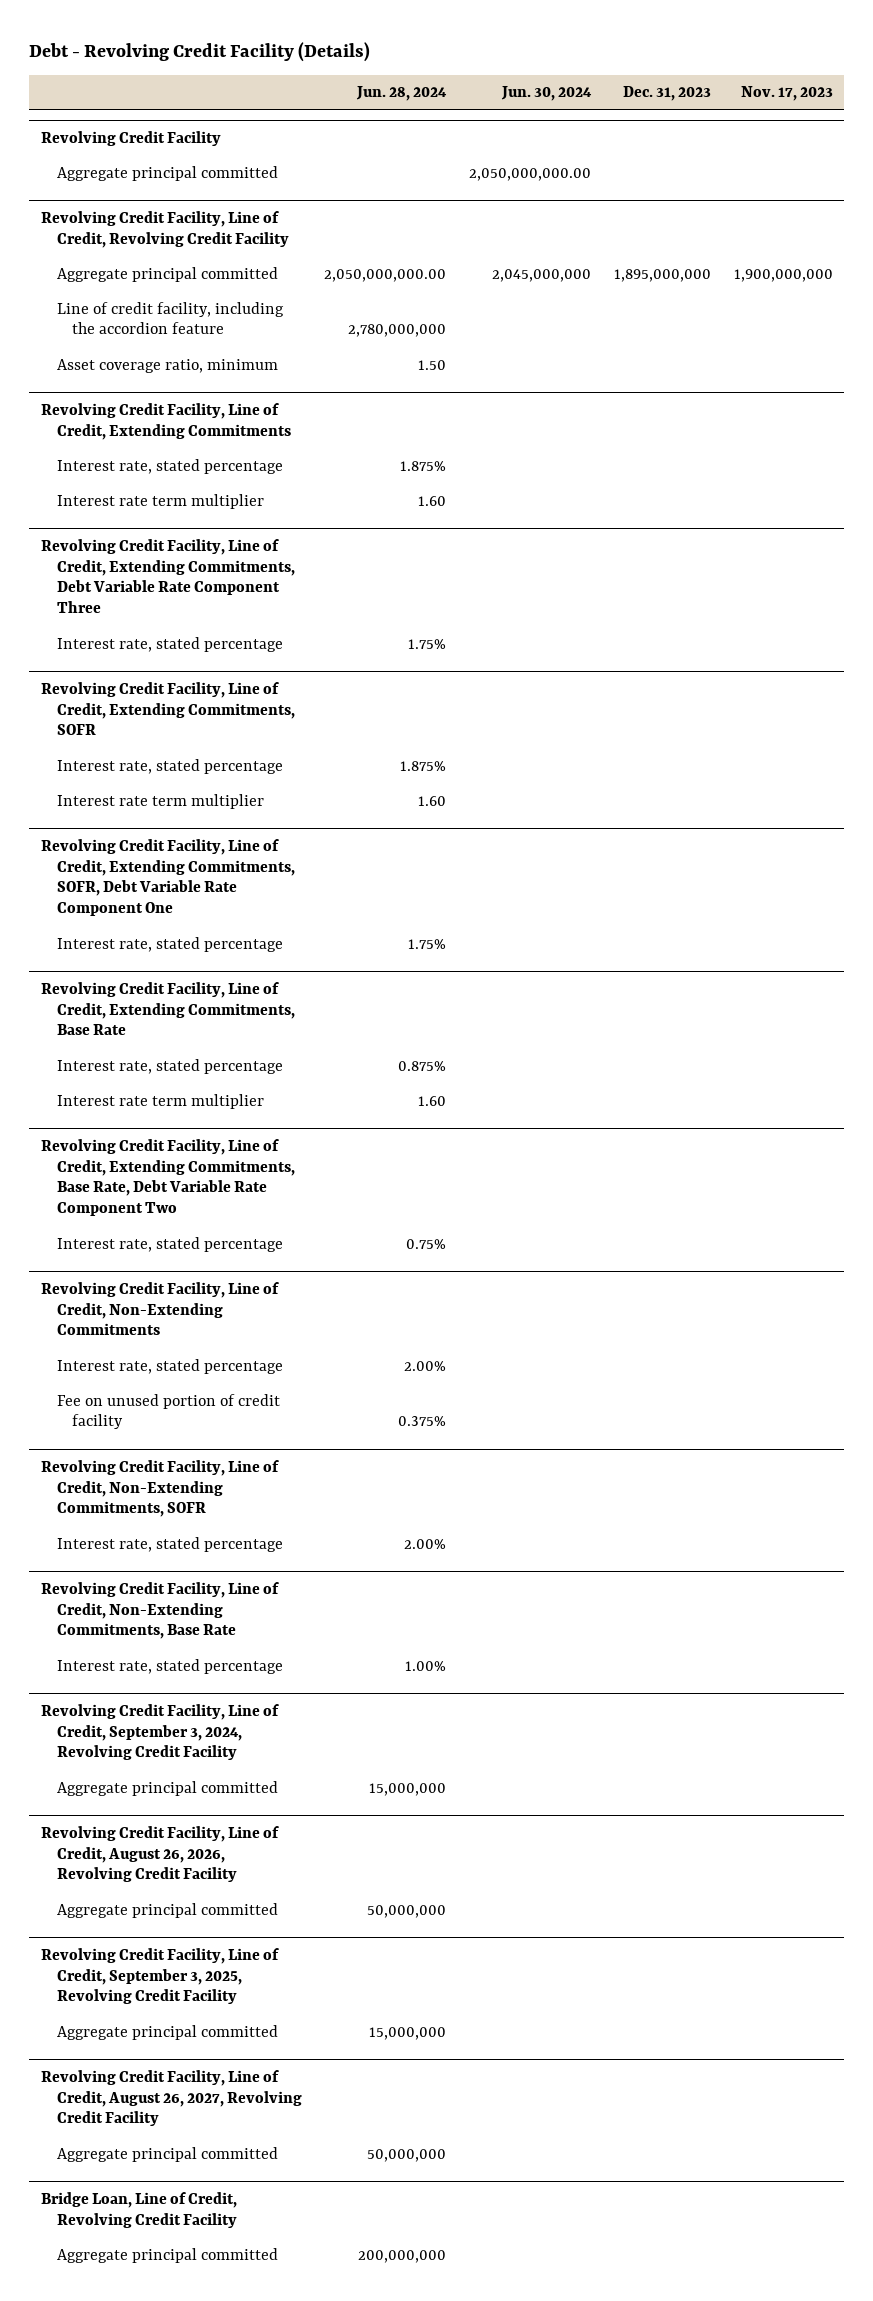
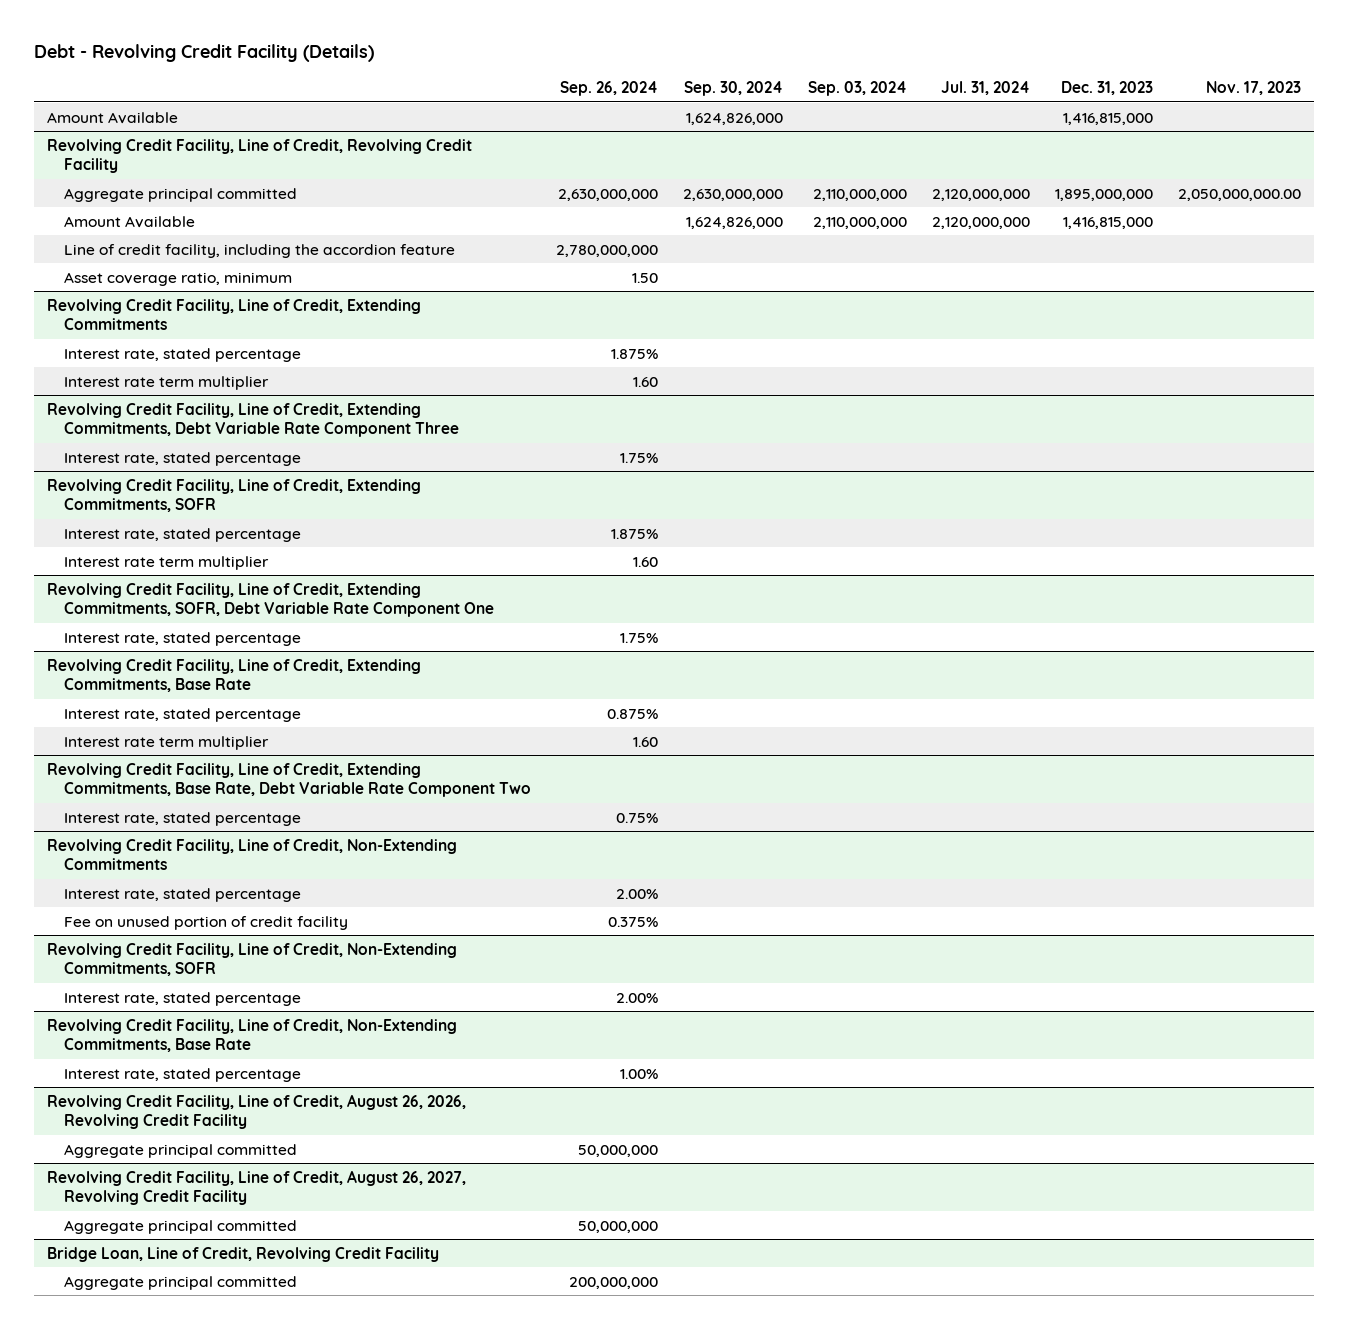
[356,86,448,102] Jun. 28, 2024 -> none
[501,86,593,102] Jun. 30, 2024 -> none
none -> [560,81,659,97] Sep. 26, 2024
none -> [684,81,784,97] Sep. 30, 2024
none -> [808,81,908,97] Sep. 03, 2024
none -> [941,81,1031,96] Jul. 31, 2024
[40,130,221,146] Revolving Credit Facility -> none
[56,165,278,181] Aggregate principal committed -> none
none -> [46,111,178,124] Amount Available
[733,268,833,282] 1,900,000,000 -> [1178,188,1302,201] 2,050,000,000.00
none -> [64,215,196,228] Amount Available
[40,1703,279,1761] Revolving Credit Facility, Line of Credit, September 3, 2024, Revolving Credit Facility -> none
[56,1780,278,1796] Aggregate principal committed -> none
[40,1947,279,2005] Revolving Credit Facility, Line of Credit, September 3, 2025, Revolving Credit Facility -> none
[56,2024,278,2040] Aggregate principal committed -> none

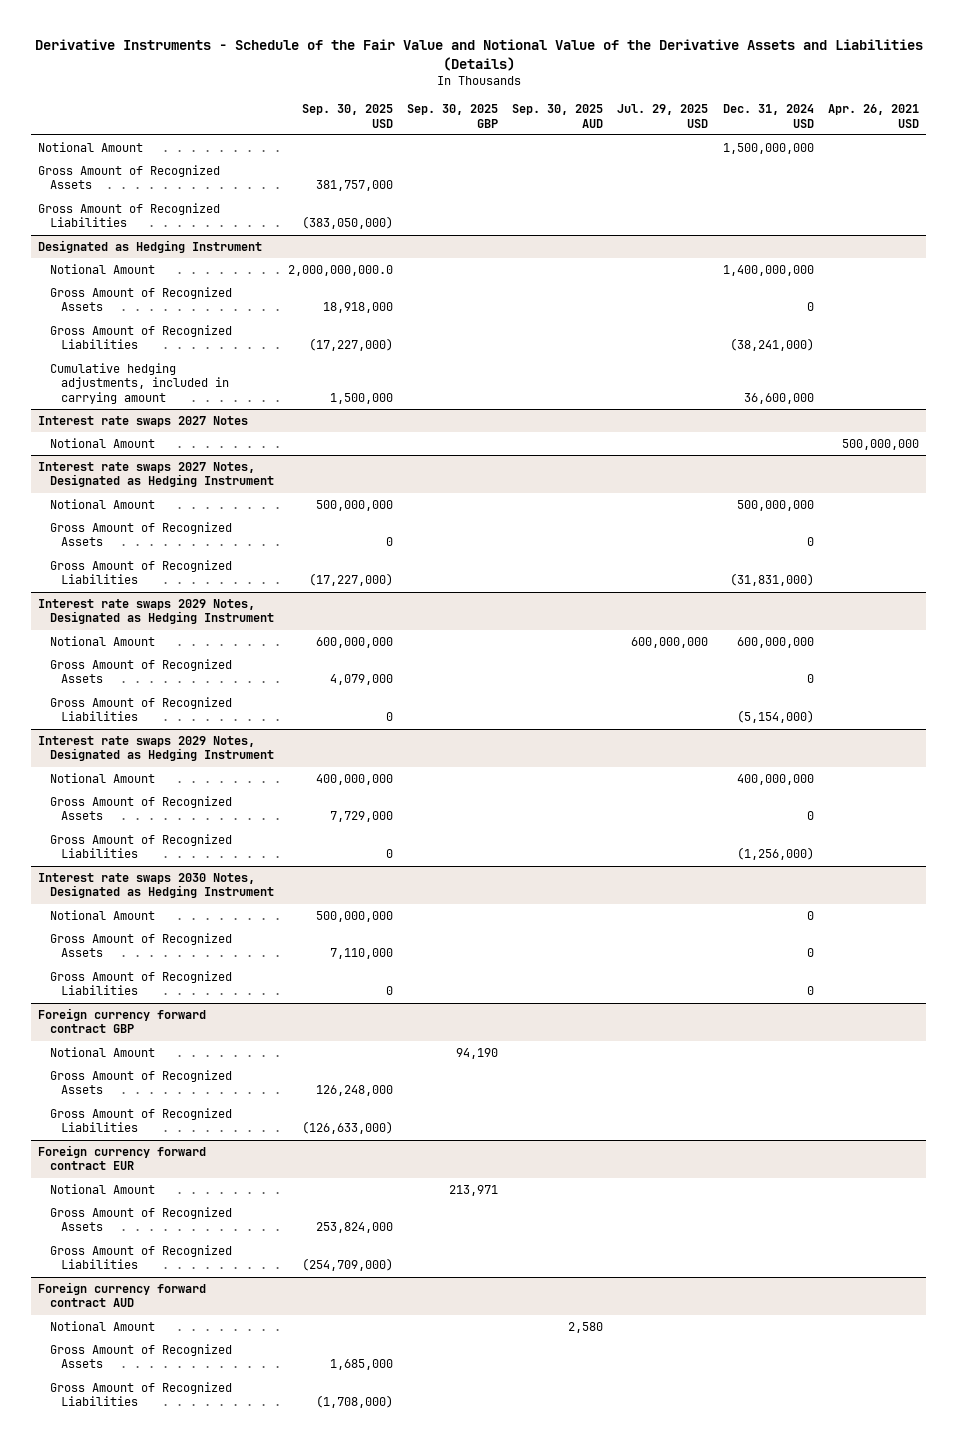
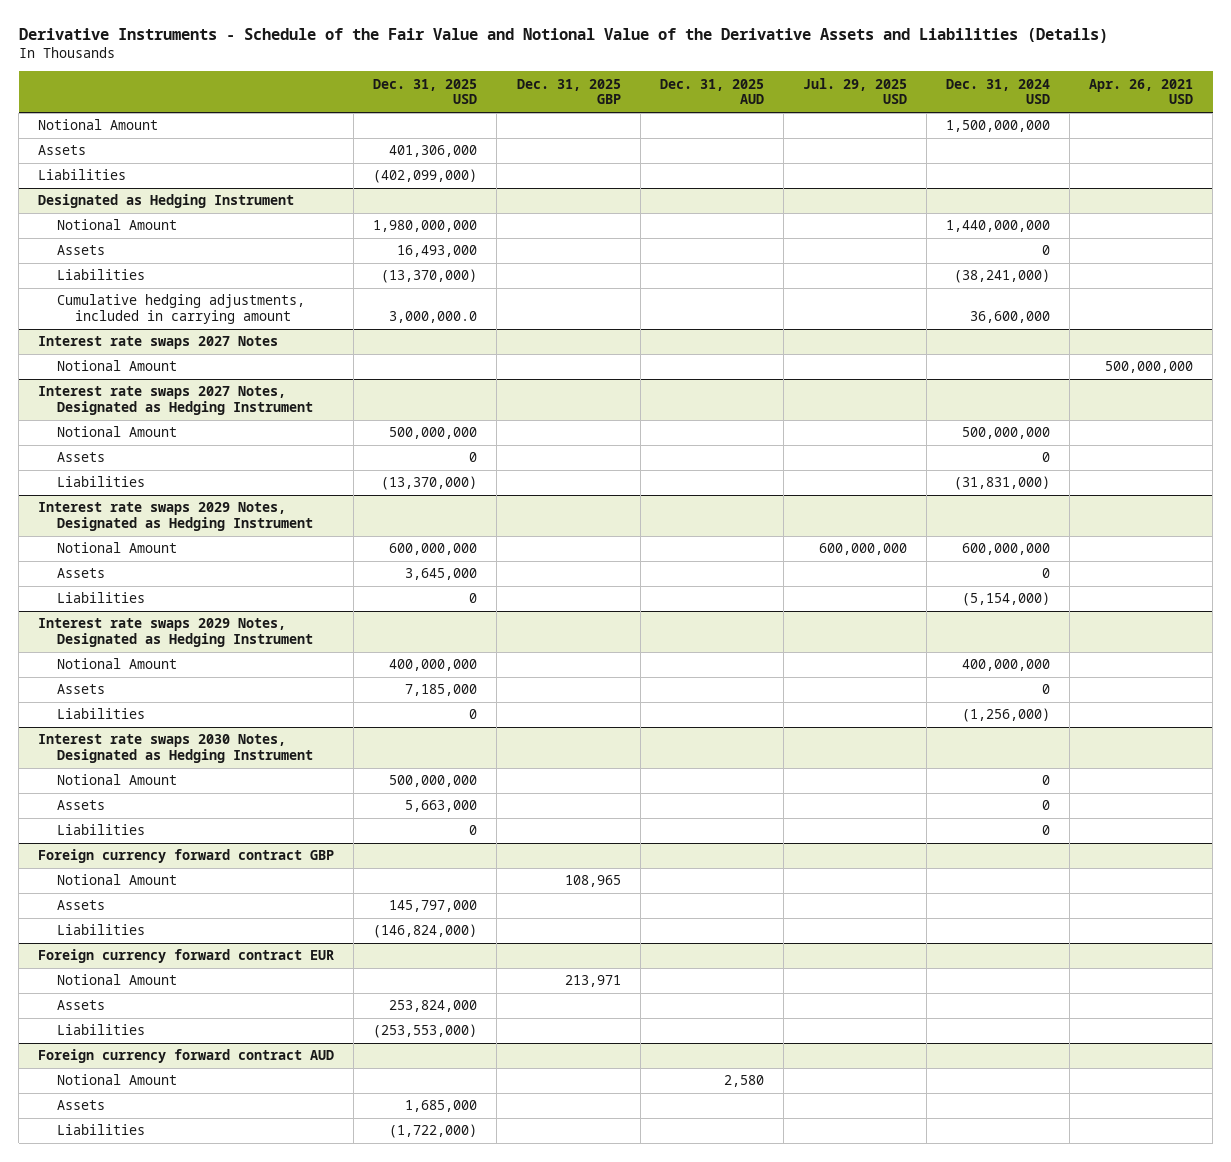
[301,104,393,128] Sep. 30, 2025 USD -> none
[407,104,499,128] Sep. 30, 2025 GBP -> none
[512,104,604,128] Sep. 30, 2025 AUD -> none
none -> [373,78,478,105] Dec. 31, 2025 USD
none -> [516,78,621,105] Dec. 31, 2025 GBP
none -> [659,78,764,105] Dec. 31, 2025 AUD
[38,165,221,190] Gross Amount of Recognized Assets -> [38,145,87,156] Assets
[38,203,221,228] Gross Amount of Recognized Liabilities -> [38,169,127,181] Liabilities
[722,265,814,277] 1,400,000,000 -> [945,220,1050,233] 1,440,000,000
[49,287,232,312] Gross Amount of Recognized Assets -> [56,245,105,256] Assets
[49,325,232,350] Gross Amount of Recognized Liabilities -> [56,269,145,281] Liabilities
[49,522,232,547] Gross Amount of Recognized Assets -> [56,452,105,463] Assets
[49,560,232,585] Gross Amount of Recognized Liabilities -> [56,476,145,488] Liabilities
[49,659,232,684] Gross Amount of Recognized Assets -> [56,568,105,579] Assets
[49,697,232,722] Gross Amount of Recognized Liabilities -> [56,592,145,604] Liabilities
[49,796,232,821] Gross Amount of Recognized Assets -> [56,684,105,695] Assets
[49,834,232,859] Gross Amount of Recognized Liabilities -> [56,708,145,720] Liabilities
[49,933,232,958] Gross Amount of Recognized Assets -> [56,800,105,811] Assets
[49,971,232,996] Gross Amount of Recognized Liabilities -> [56,824,145,836] Liabilities
[49,1070,232,1095] Gross Amount of Recognized Assets -> [56,900,105,911] Assets
[49,1108,232,1133] Gross Amount of Recognized Liabilities -> [56,924,145,936] Liabilities
[49,1207,232,1232] Gross Amount of Recognized Assets -> [56,1000,105,1011] Assets
[49,1245,232,1270] Gross Amount of Recognized Liabilities -> [56,1024,145,1036] Liabilities
[49,1344,232,1369] Gross Amount of Recognized Assets -> [56,1100,105,1111] Assets
[49,1382,232,1407] Gross Amount of Recognized Liabilities -> [56,1124,145,1136] Liabilities

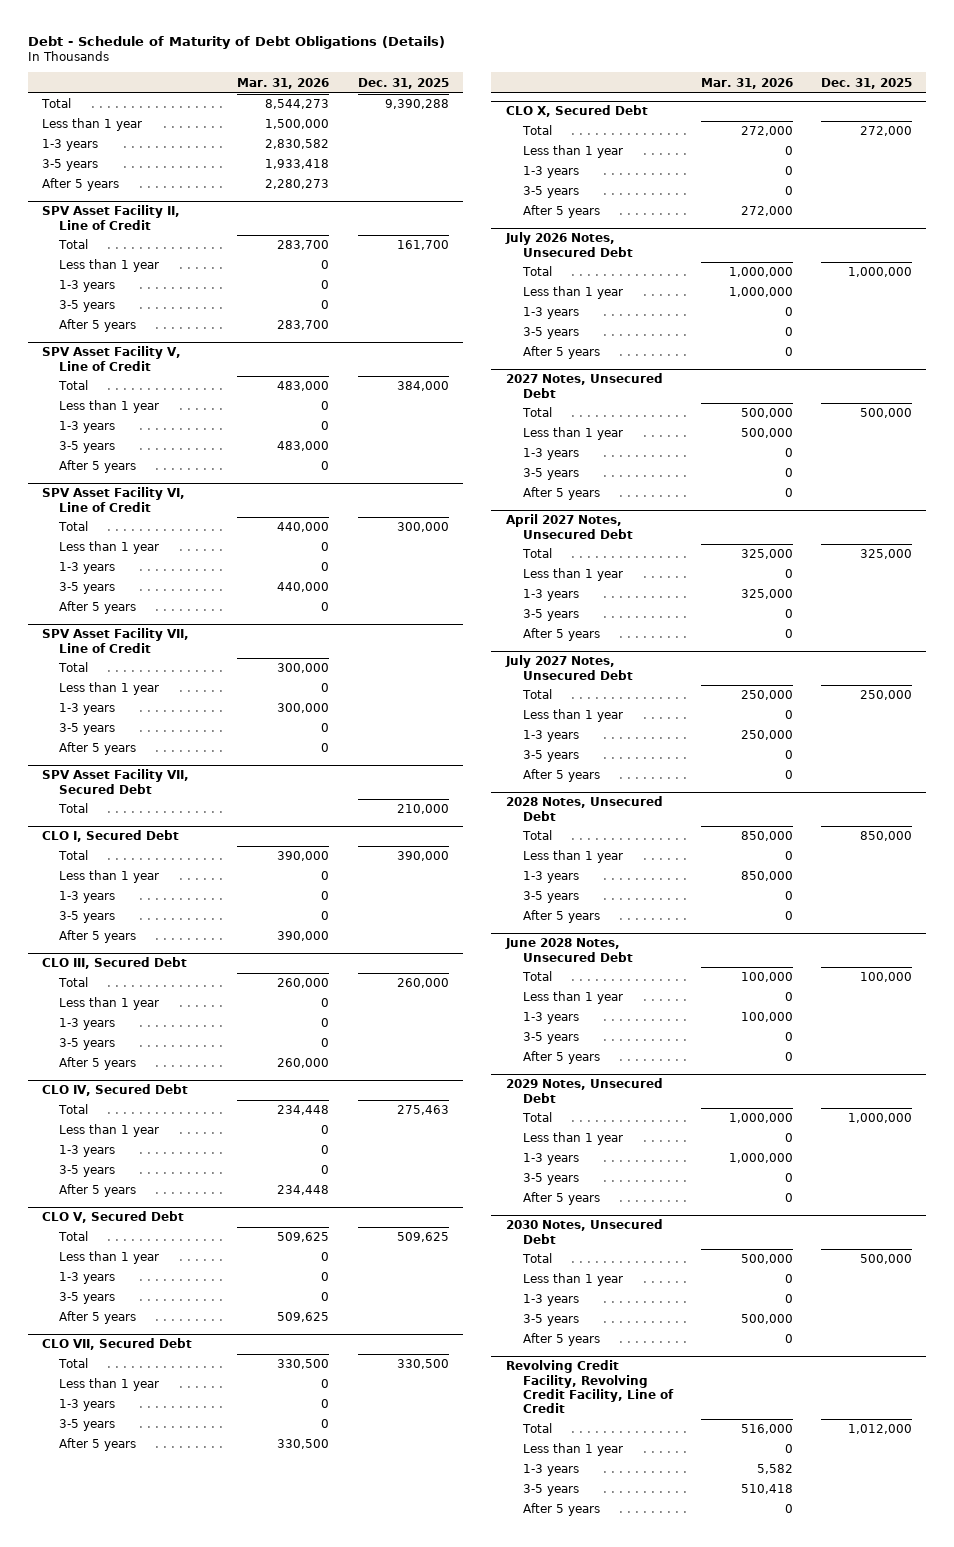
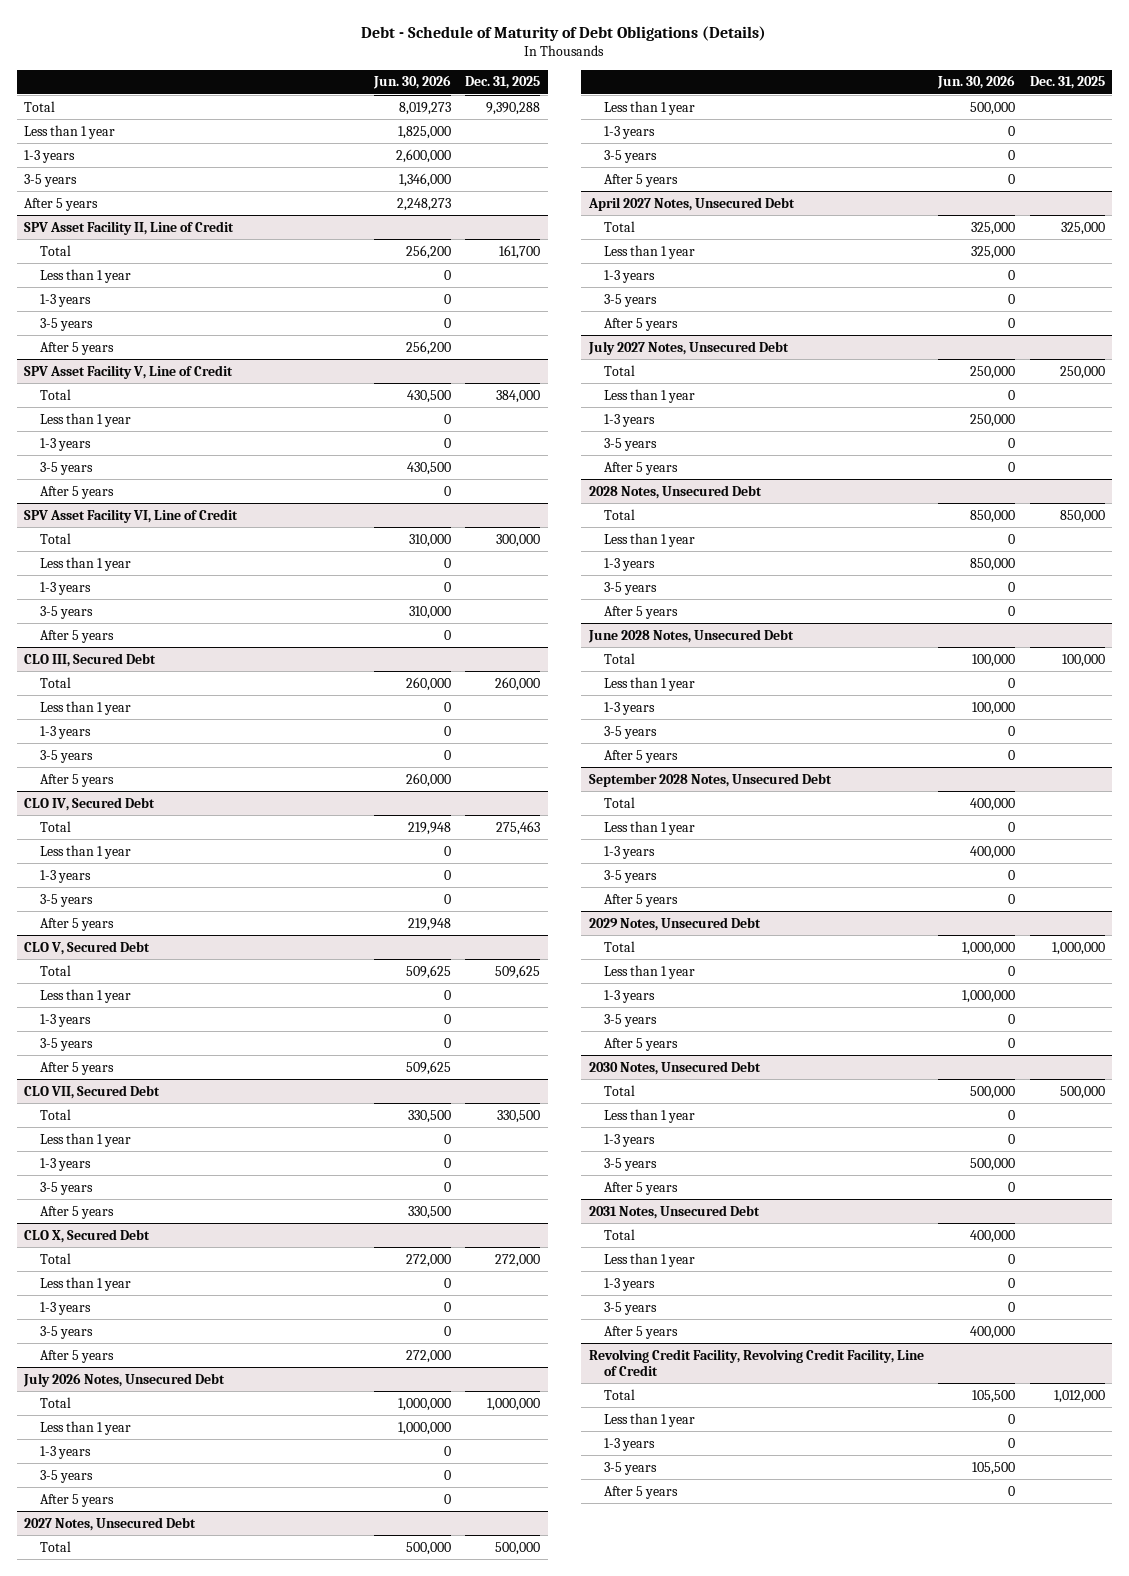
[237,77,330,89] Mar. 31, 2026 -> none
none -> [372,75,451,90] Jun. 30, 2026
[42,628,190,653] SPV Asset Facility VII, Line of Credit -> none
[57,662,88,673] Total -> none
[58,682,159,696] Less than 1 year -> none
[58,703,115,716] 1-3 years -> none
[58,723,115,736] 3-5 years -> none
[58,742,136,756] After 5 years -> none
[42,769,190,794] SPV Asset Facility VII, Secured Debt -> none
[57,803,88,814] Total -> none
[42,830,180,843] CLO I, Secured Debt -> none
[57,850,88,861] Total -> none
[58,870,159,884] Less than 1 year -> none
[58,891,115,904] 1-3 years -> none
[58,911,115,924] 3-5 years -> none
[58,930,136,944] After 5 years -> none
none -> [588,772,832,787] September 2028 Notes, Unsecured Debt
none -> [604,796,636,808] Total
none -> [604,820,696,835] Less than 1 year
none -> [604,845,656,859] 1-3 years
none -> [604,869,658,883] 3-5 years
none -> [604,893,679,907] After 5 years
none -> [588,1204,760,1219] 2031 Notes, Unsecured Debt
none -> [604,1228,636,1240] Total
none -> [604,1252,696,1267] Less than 1 year
none -> [604,1277,656,1291] 1-3 years
none -> [604,1301,658,1315] 3-5 years
none -> [604,1325,679,1339] After 5 years

